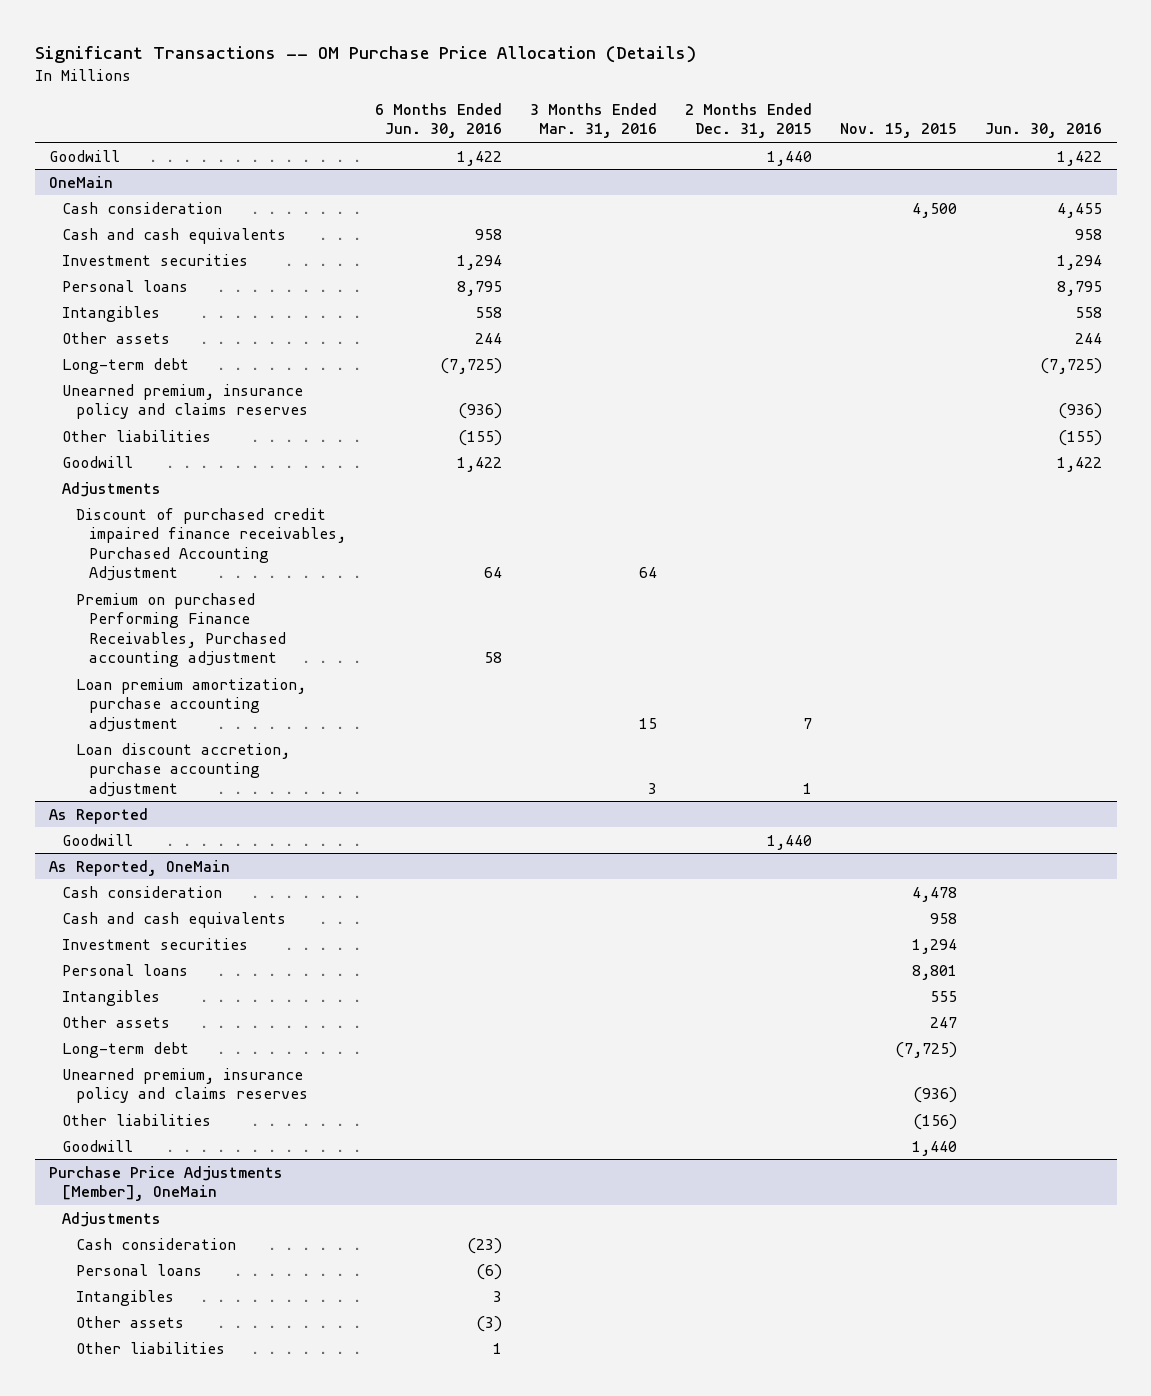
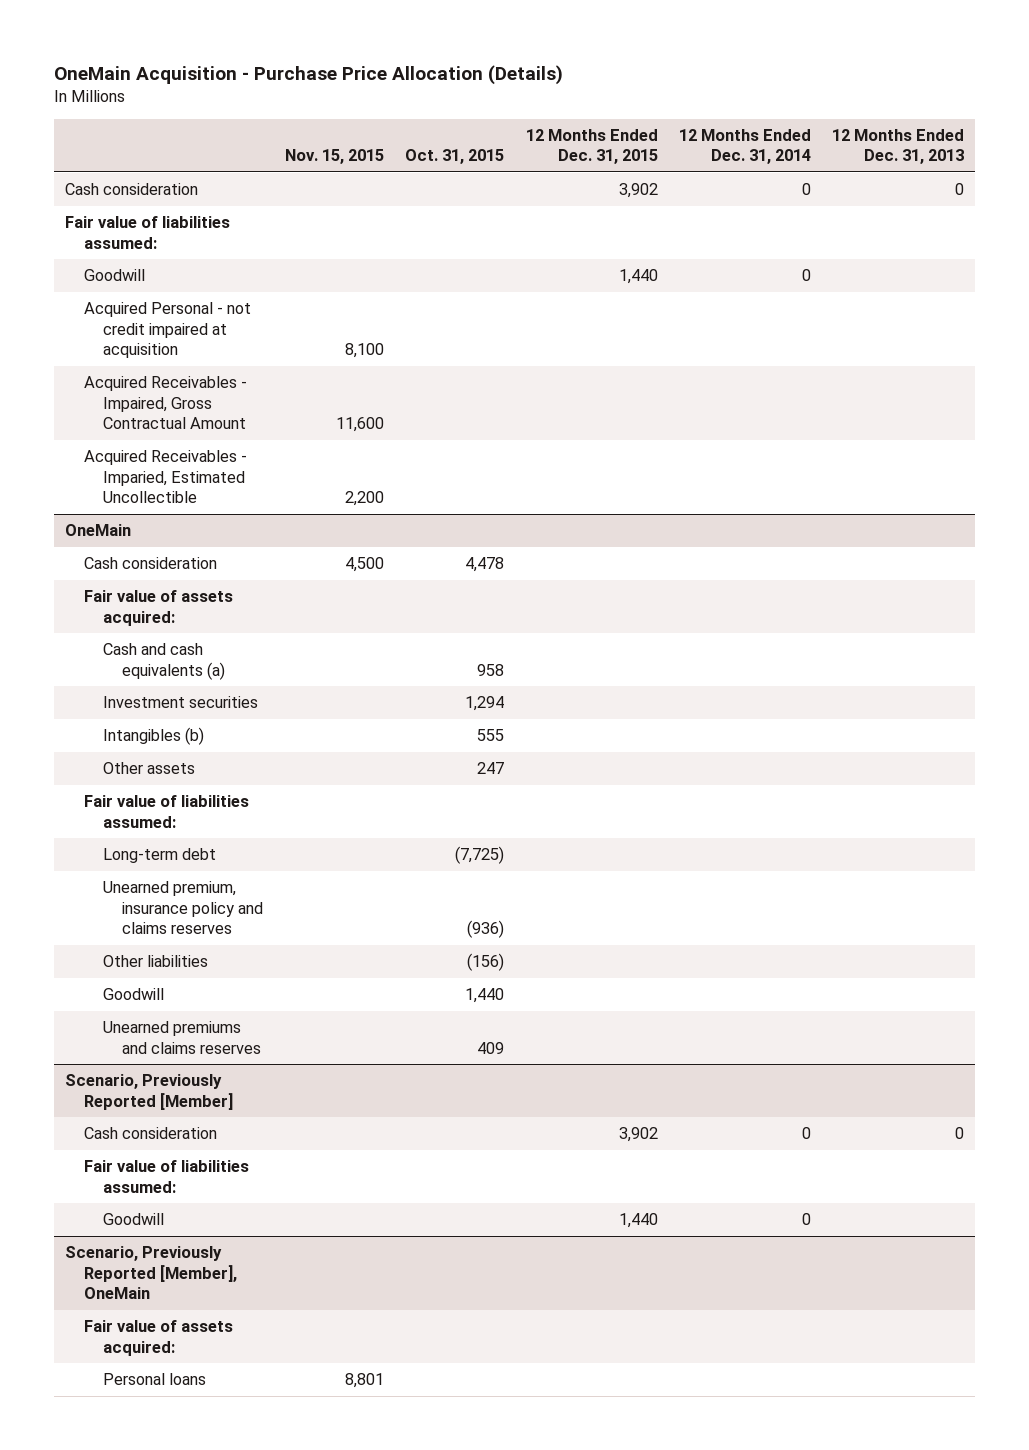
[34,46,696,64] Significant Transactions -- OM Purchase Price Allocation (Details) -> [54,64,564,85] OneMain Acquisition - Purchase Price Allocation (Details)
[374,102,502,139] 6 Months Ended Jun. 30, 2016 -> none
[529,102,657,139] 3 Months Ended Mar. 31, 2016 -> none
[685,102,813,139] 2 Months Ended Dec. 31, 2015 -> none
[985,123,1103,139] Jun. 30, 2016 -> none
none -> [405,149,505,165] Oct. 31, 2015
none -> [525,128,658,165] 12 Months Ended Dec. 31, 2015
none -> [678,128,811,165] 12 Months Ended Dec. 31, 2014
none -> [832,128,965,165] 12 Months Ended Dec. 31, 2013
none -> [65,183,199,196] Cash consideration
none -> [65,216,231,249] Fair value of liabilities assumed:
none -> [84,302,252,359] Acquired Personal - not credit impaired at acquisition
none -> [84,376,248,430] Acquired Receivables - Impaired, Gross Contractual Amount
none -> [84,450,248,504] Acquired Receivables - Imparied, Estimated Uncollectible
none -> [84,590,234,626] Fair value of assets acquired:
[62,227,287,244] Cash and cash equivalents -> [103,643,226,680] Cash and cash equivalents (a)
[62,279,189,292] Personal loans -> none
[62,305,161,322] Intangibles -> [103,727,205,746] Intangibles (b)
none -> [84,795,250,828] Fair value of liabilities assumed:
[62,481,162,497] Adjustments -> none
[75,507,347,582] Discount of purchased credit impaired finance receivables, Purchased Accounting Adjustment -> none
[75,592,287,668] Premium on purchased Performing Finance Receivables, Purchased accounting adjustment -> none
[75,677,306,732] Loan premium amortization, purchase accounting adjustment -> none
[75,742,290,797] Loan discount accretion, purchase accounting adjustment -> none
none -> [103,1021,262,1054] Unearned premiums and claims reserves
[48,807,148,824] As Reported -> [65,1074,234,1110] Scenario, Previously Reported [Member]
none -> [84,1127,218,1140] Cash consideration
none -> [84,1160,250,1193] Fair value of liabilities assumed:
[62,885,223,898] Cash consideration -> none
[62,911,287,928] Cash and cash equivalents -> none
[62,937,249,950] Investment securities -> none
[48,859,230,876] As Reported, OneMain -> [65,1246,238,1300] Scenario, Previously Reported [Member], OneMain
none -> [84,1320,234,1356] Fair value of assets acquired:
[62,989,161,1006] Intangibles -> none
[62,1015,171,1028] Other assets -> none
[62,1041,190,1058] Long-term debt -> none
[62,1067,308,1104] Unearned premium, insurance policy and claims reserves -> none
[62,1113,212,1126] Other liabilities -> none
[62,1139,134,1152] Goodwill -> none
[48,1165,283,1202] Purchase Price Adjustments [Member], OneMain -> none
[62,1211,162,1227] Adjustments -> none
[75,1237,236,1250] Cash consideration -> none
[75,1263,202,1276] Personal loans -> none
[75,1289,174,1306] Intangibles -> none
[75,1315,184,1328] Other assets -> none
[75,1341,225,1354] Other liabilities -> none

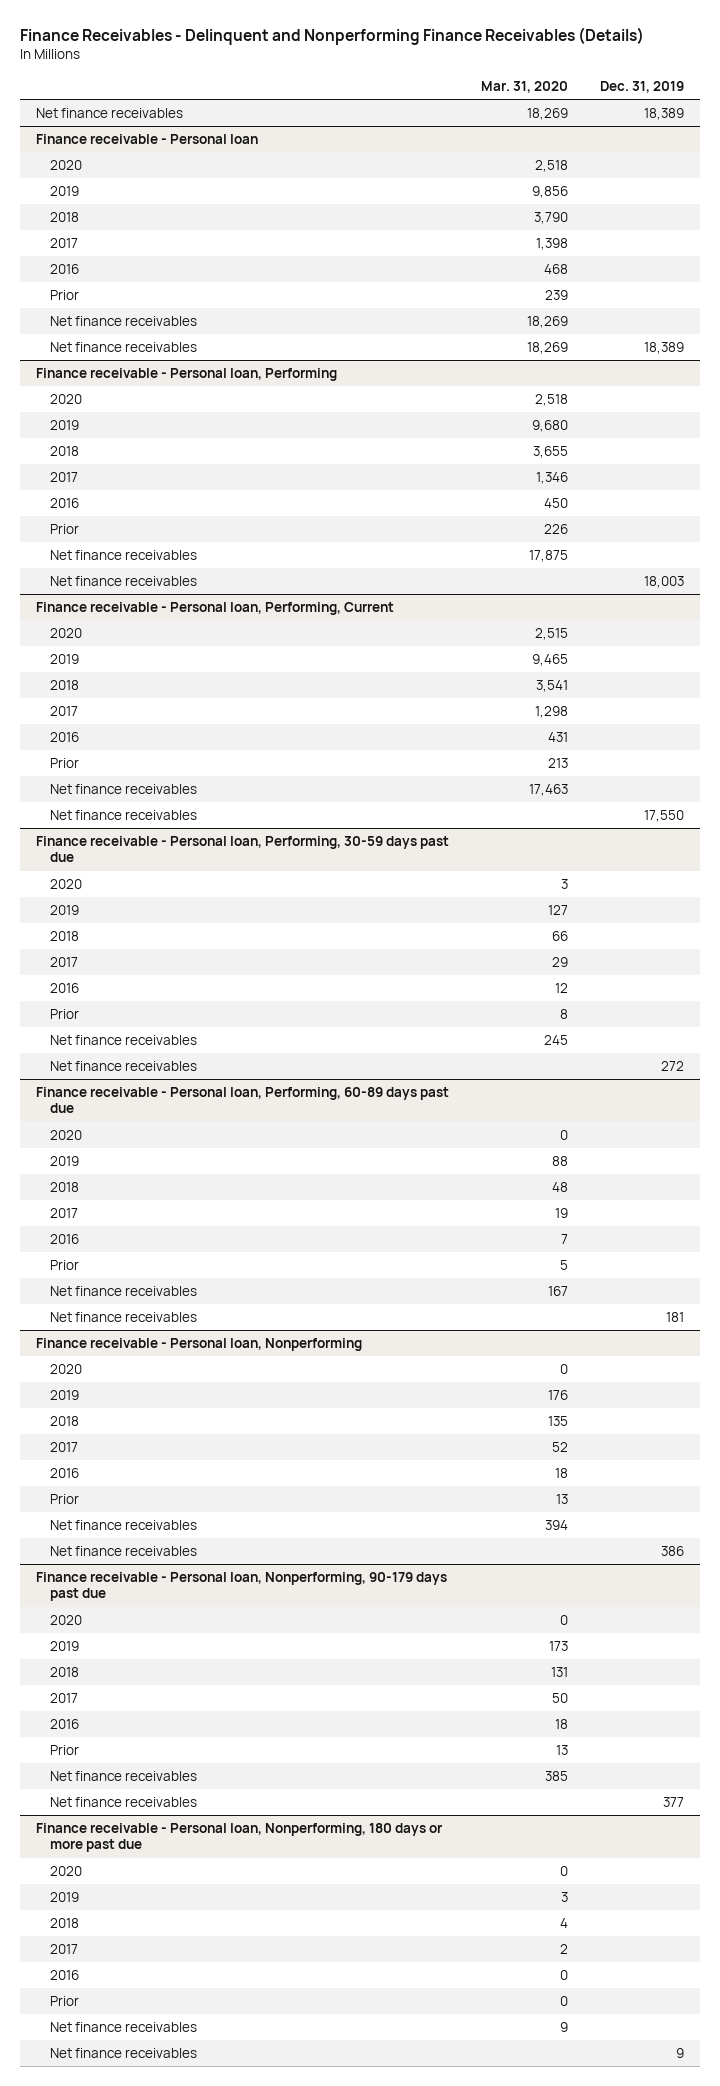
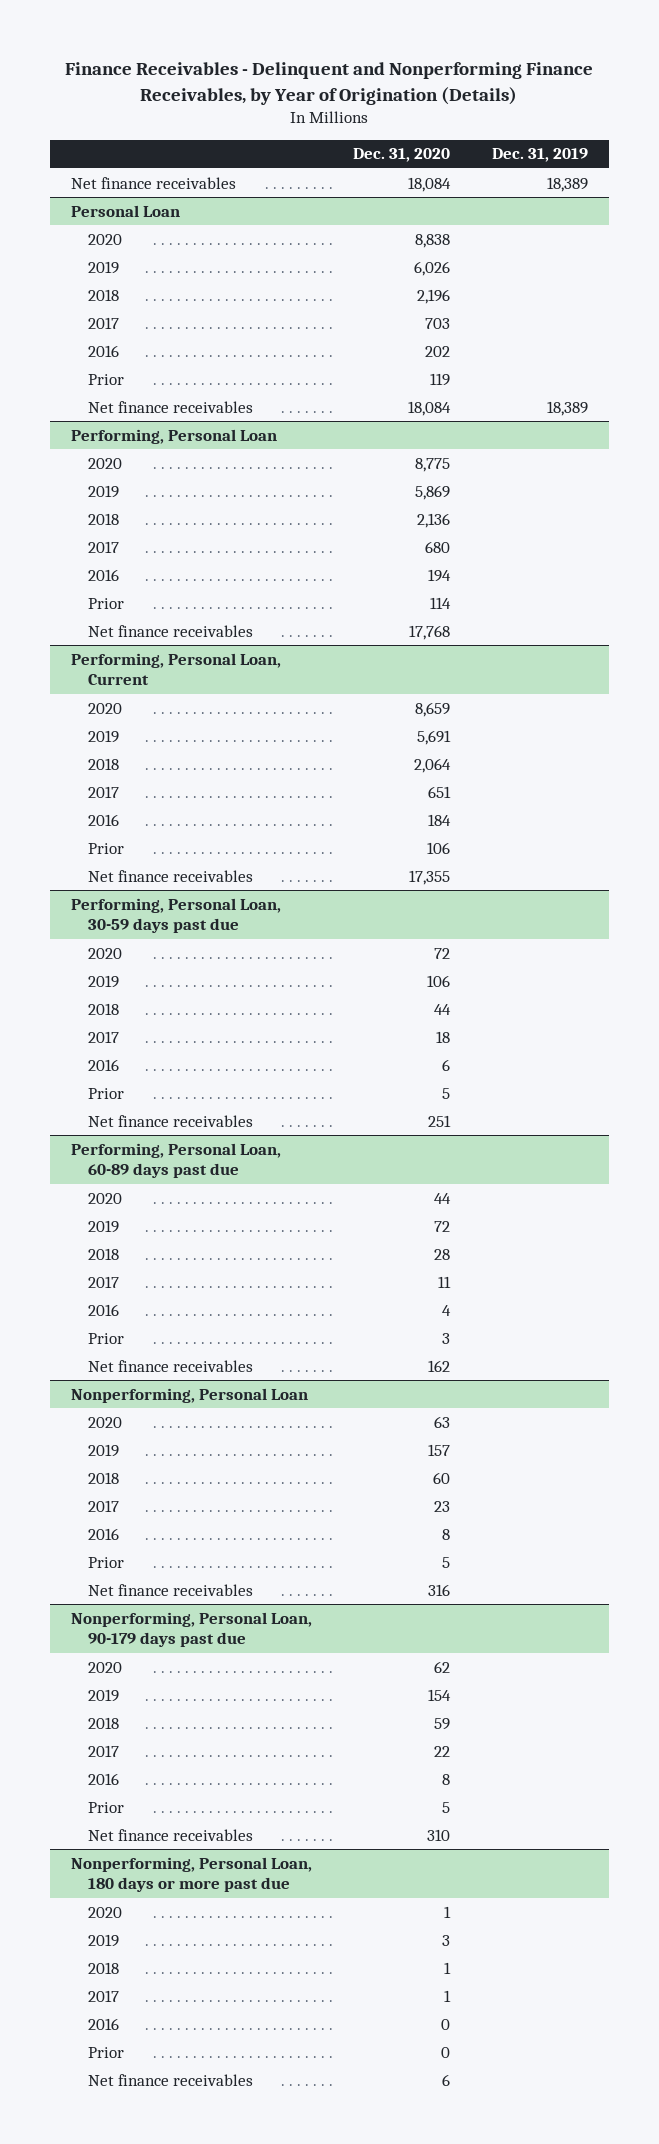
[20,27,645,46] Finance Receivables - Delinquent and Nonperforming Finance Receivables (Details) -> [65,62,594,105] Finance Receivables - Delinquent and Nonperforming Finance Receivables, by Year of Origination (Details)
[480,80,568,93] Mar. 31, 2020 -> none
none -> [353,148,451,163] Dec. 31, 2020
[36,134,259,145] Finance receivable - Personal loan -> [70,204,180,217] Personal Loan
[50,316,198,327] Net finance receivables -> none
[36,368,338,382] Finance receivable - Personal loan, Performing -> [70,428,277,444] Performing, Personal Loan
[50,576,198,587] Net finance receivables -> none
[36,602,395,616] Finance receivable - Personal loan, Performing, Current -> [70,652,281,686] Performing, Personal Loan, Current
[50,810,198,821] Net finance receivables -> none
[36,836,450,863] Finance receivable - Personal loan, Performing, 30-59 days past due -> [70,897,281,934] Performing, Personal Loan, 30-59 days past due
[50,1061,198,1072] Net finance receivables -> none
[36,1087,450,1114] Finance receivable - Personal loan, Performing, 60-89 days past due -> [70,1142,281,1179] Performing, Personal Loan, 60-89 days past due
[50,1312,198,1323] Net finance receivables -> none
[36,1338,363,1352] Finance receivable - Personal loan, Nonperforming -> [70,1387,308,1403] Nonperforming, Personal Loan
[50,1546,198,1557] Net finance receivables -> none
[36,1572,448,1602] Finance receivable - Personal loan, Nonperforming, 90-179 days past due -> [70,1611,312,1648] Nonperforming, Personal Loan, 90-179 days past due
[50,1797,198,1808] Net finance receivables -> none
[36,1823,444,1853] Finance receivable - Personal loan, Nonperforming, 180 days or more past due -> [70,1856,312,1893] Nonperforming, Personal Loan, 180 days or more past due
[50,2048,198,2059] Net finance receivables -> none

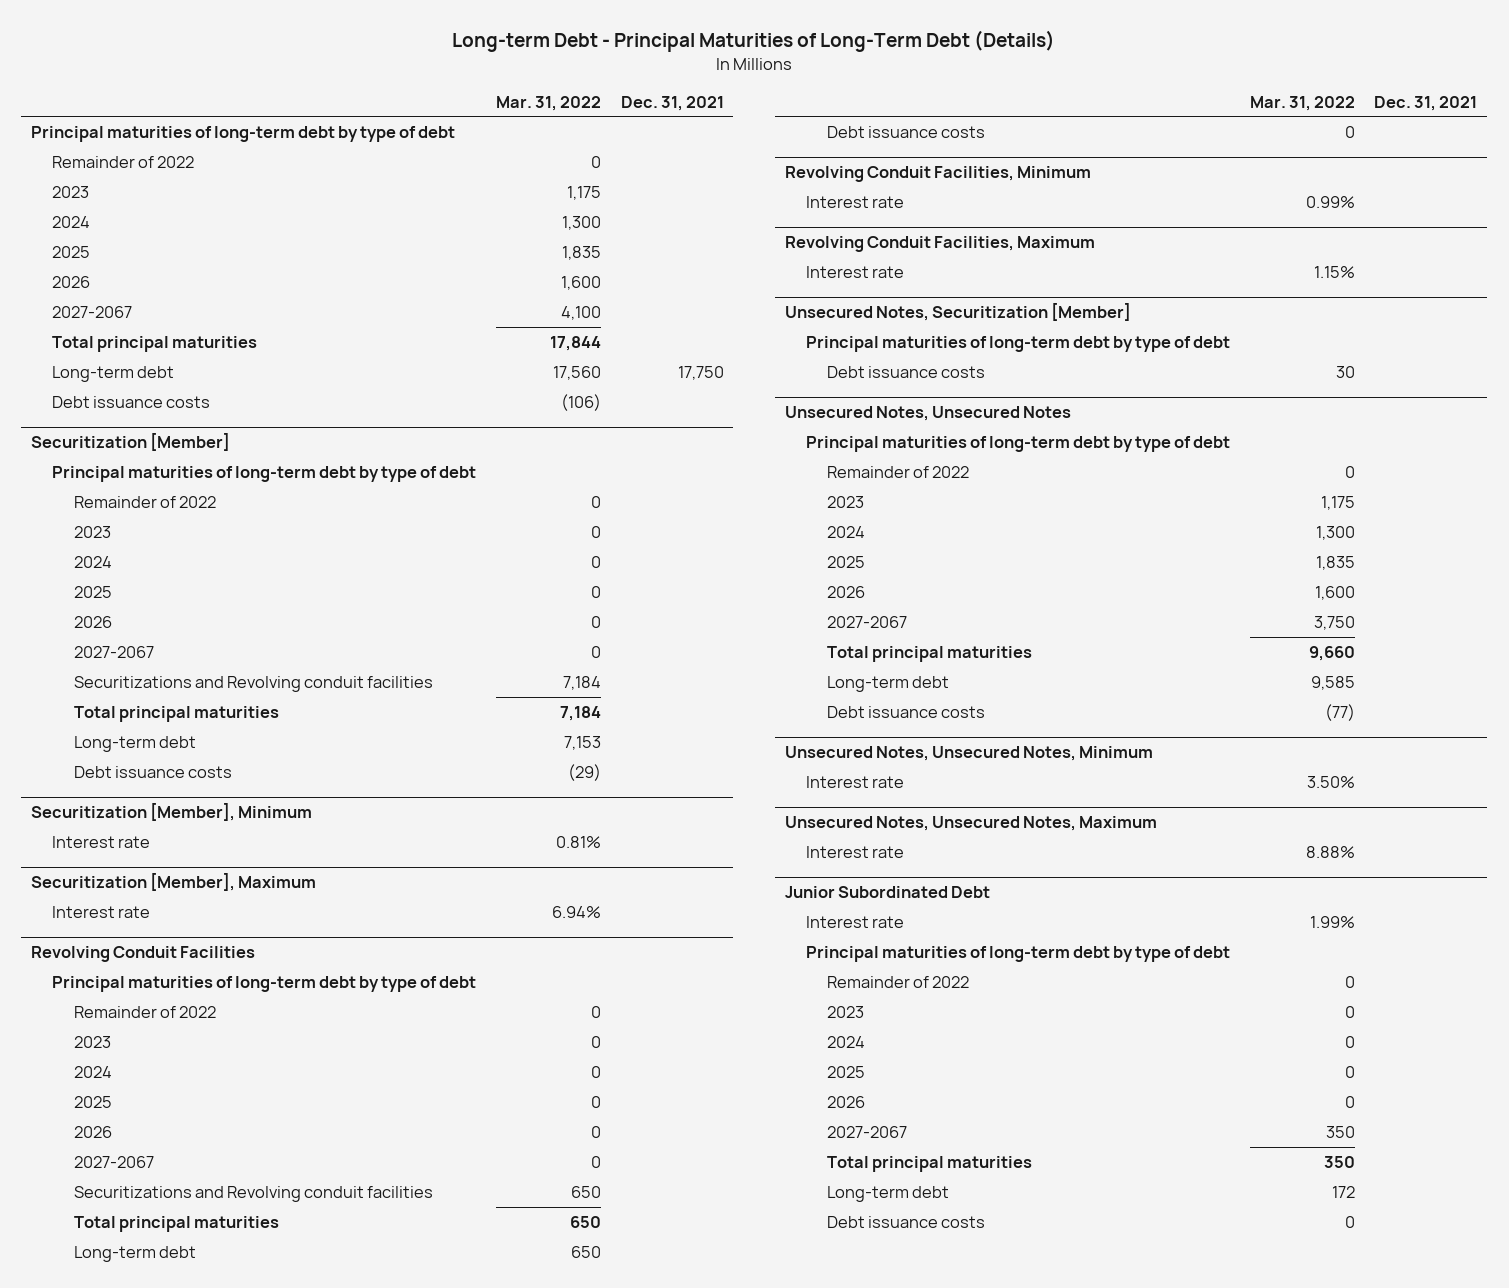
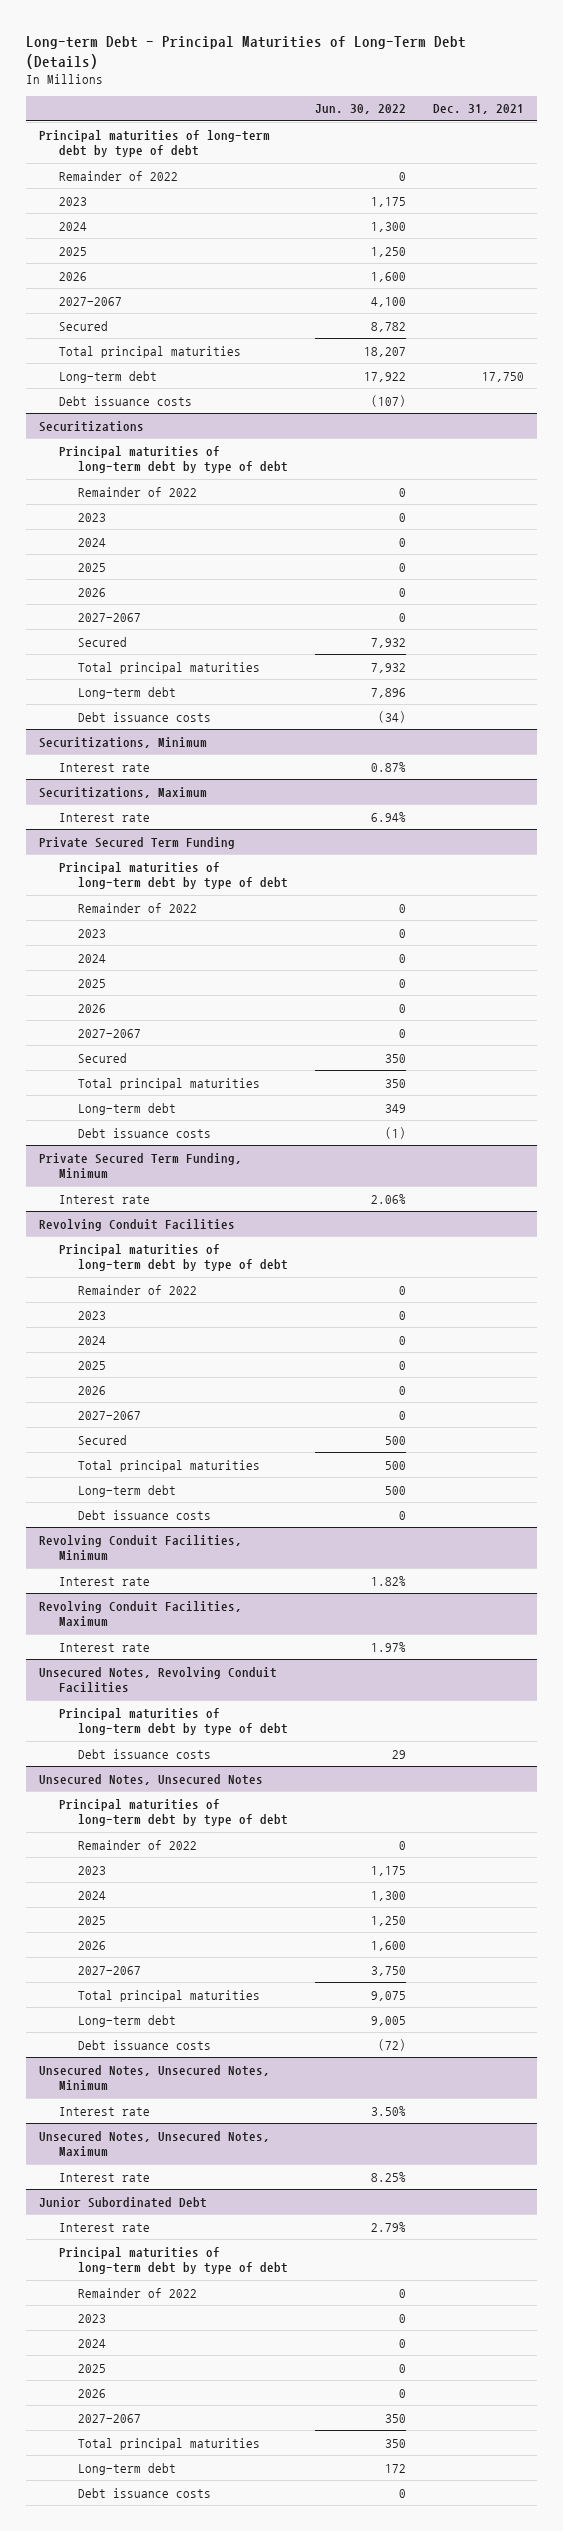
[496,95,602,111] Mar. 31, 2022 -> none
none -> [314,104,406,115] Jun. 30, 2022
none -> [58,320,108,331] Secured
[31,433,231,452] Securitization [Member] -> [39,420,145,432] Securitizations
[73,676,433,693] Securitizations and Revolving conduit facilities -> [78,636,128,647] Secured
[31,803,313,822] Securitization [Member], Minimum -> [39,736,208,748] Securitizations, Minimum
[31,873,317,892] Securitization [Member], Maximum -> [39,786,208,798] Securitizations, Maximum
none -> [39,836,236,849] Private Secured Term Funding
none -> [58,861,289,890] Principal maturities of long-term debt by type of debt
none -> [78,902,198,913] Remainder of 2022
none -> [78,928,107,938] 2023
none -> [78,953,107,963] 2024
none -> [78,978,107,988] 2025
none -> [78,1003,107,1013] 2026
none -> [78,1028,142,1038] 2027-2067
none -> [78,1052,128,1063] Secured
none -> [78,1077,261,1090] Total principal maturities
none -> [78,1102,177,1115] Long-term debt
none -> [78,1127,212,1138] Debt issuance costs
none -> [39,1152,243,1179] Private Secured Term Funding, Minimum
none -> [58,1194,150,1204] Interest rate
[73,1186,433,1203] Securitizations and Revolving conduit facilities -> [78,1434,128,1445] Secured
[784,303,1131,322] Unsecured Notes, Securitization [Member] -> none
[806,336,1231,353] Principal maturities of long-term debt by type of debt -> none
[827,366,986,379] Debt issuance costs -> none
none -> [39,1666,278,1694] Unsecured Notes, Revolving Conduit Facilities
none -> [58,1707,289,1736] Principal maturities of long-term debt by type of debt
none -> [78,1748,212,1759] Debt issuance costs

